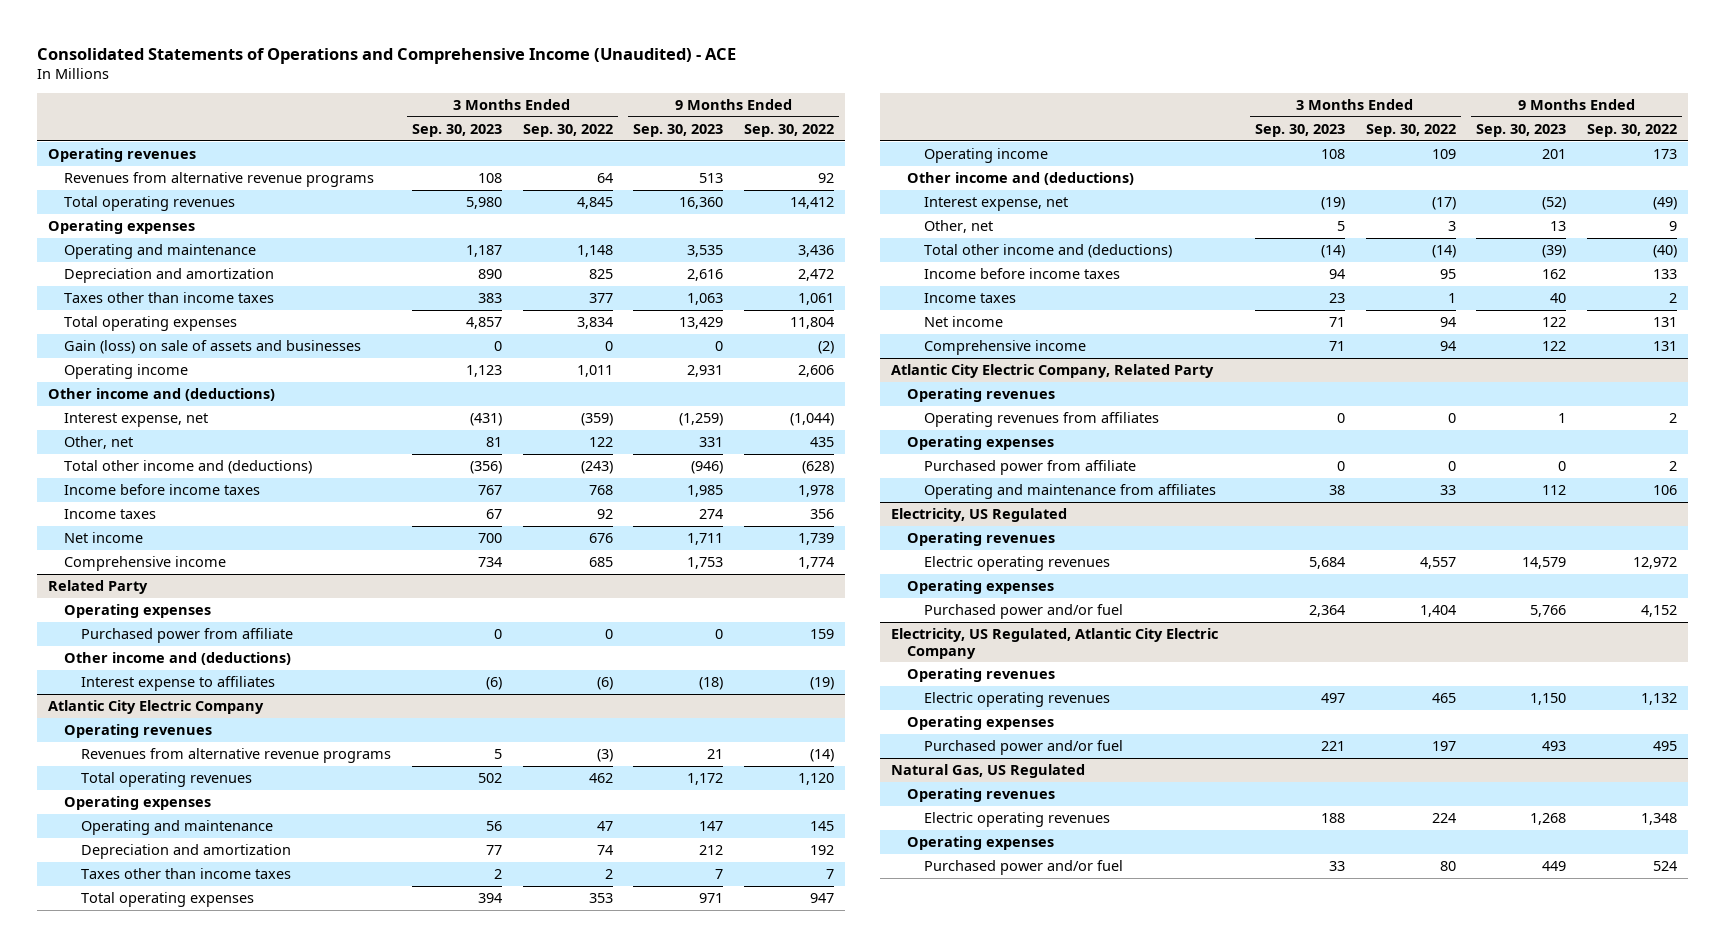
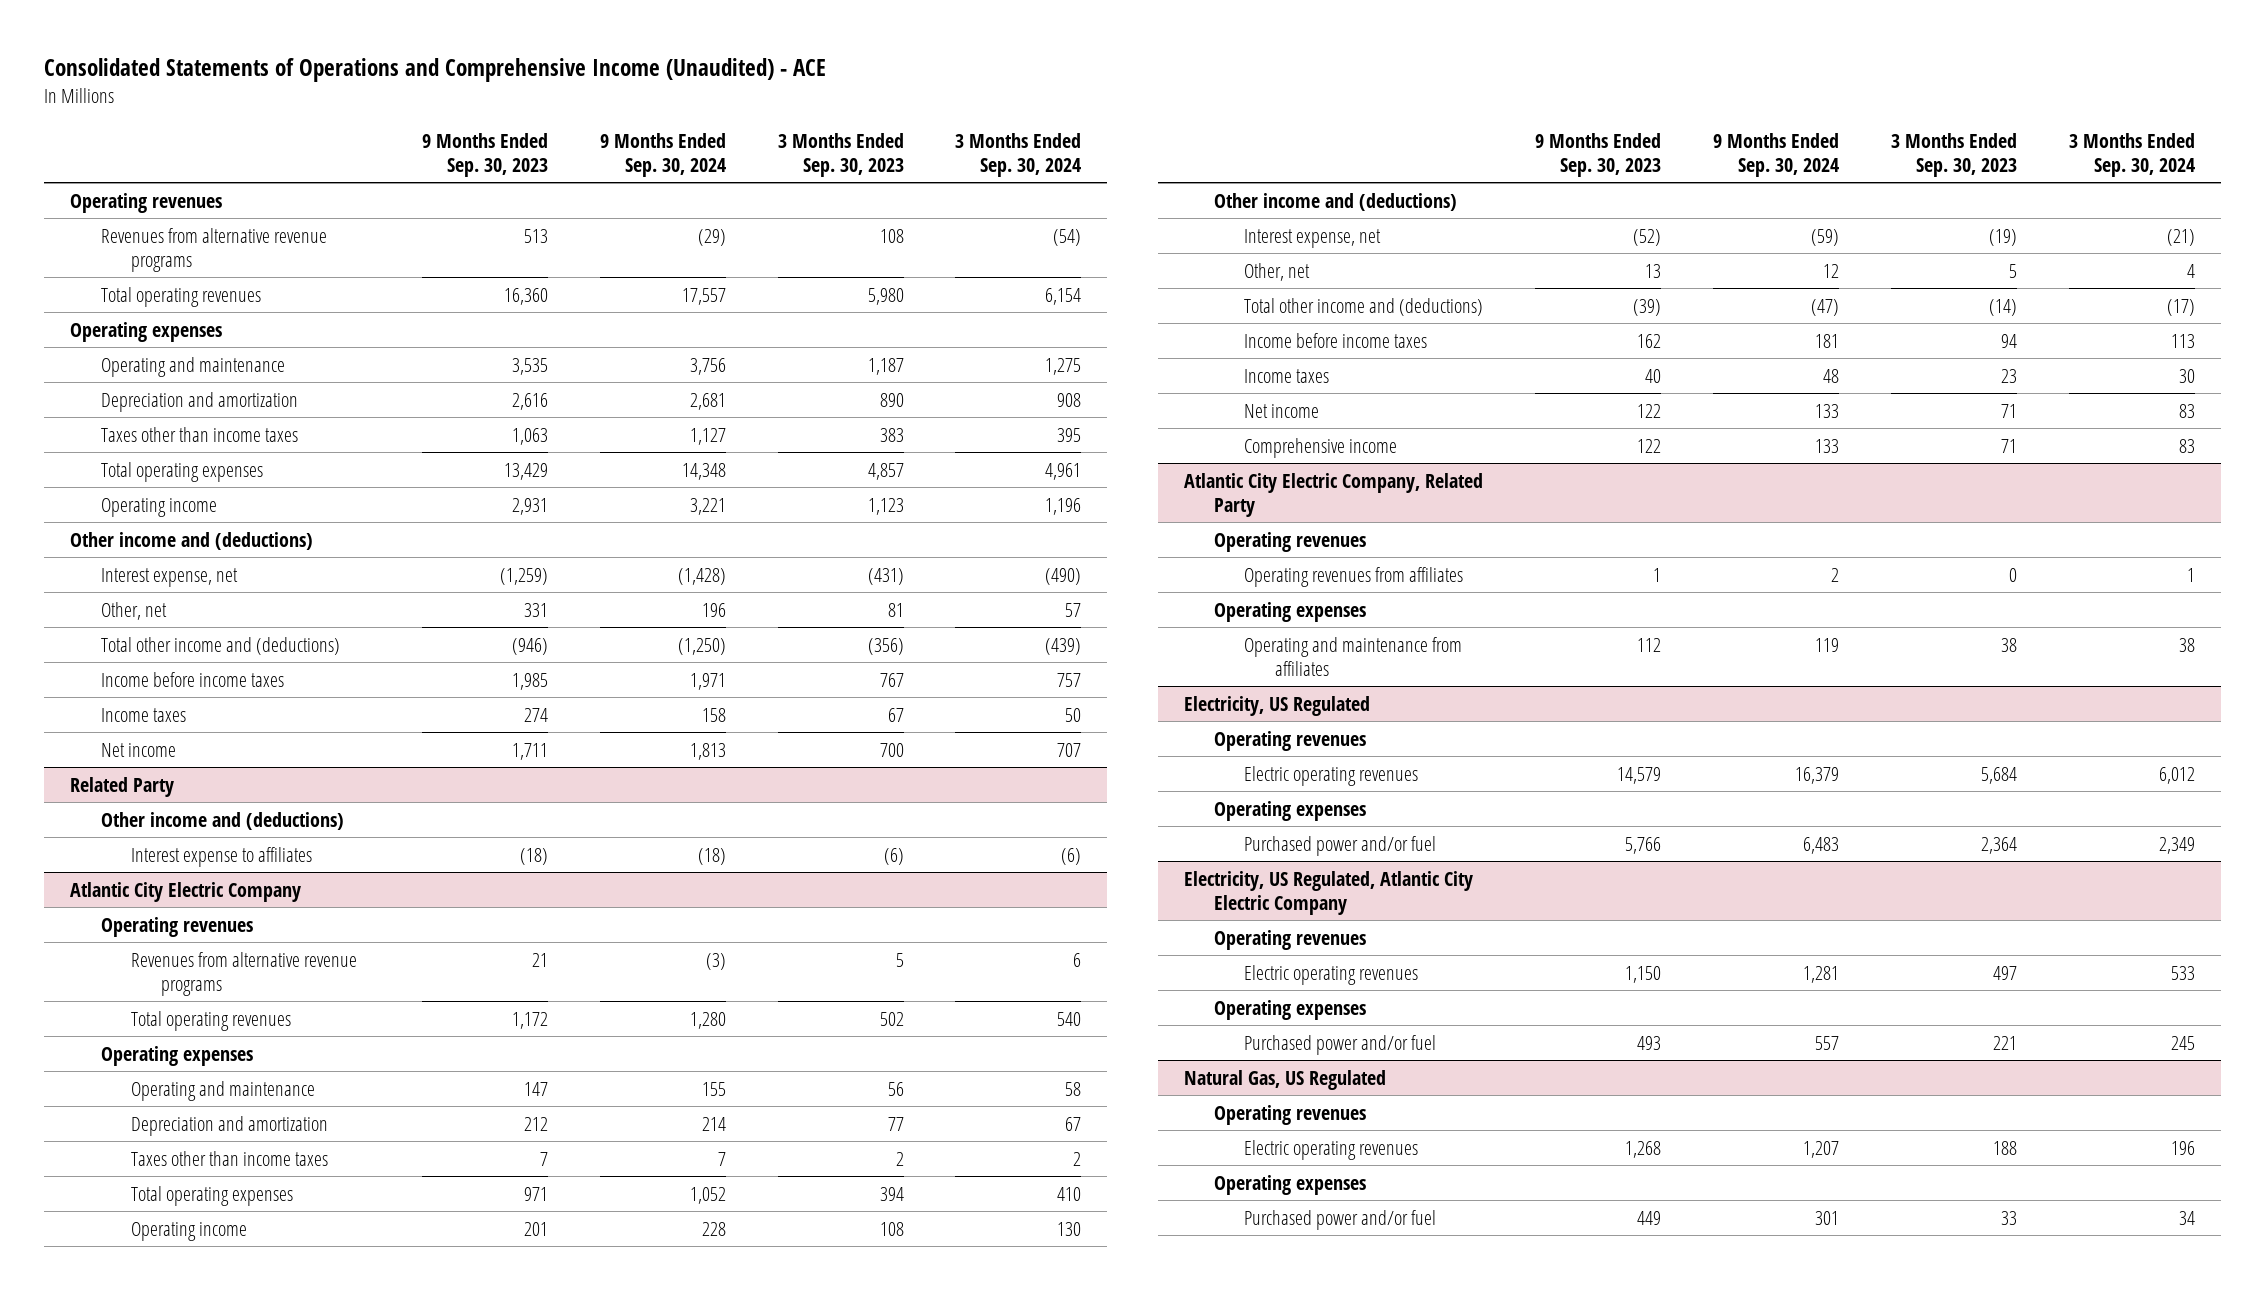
[522,123,613,137] Sep. 30, 2022 -> none
[744,123,835,137] Sep. 30, 2022 -> none
none -> [599,133,726,178] 9 Months Ended Sep. 30, 2024
none -> [955,133,1082,178] 3 Months Ended Sep. 30, 2024
[64,340,362,355] Gain (loss) on sale of assets and businesses -> none
[64,556,227,572] Comprehensive income -> none
[64,604,212,619] Operating expenses -> none
[81,628,294,644] Purchased power from affiliate -> none
[924,460,1137,476] Purchased power from affiliate -> none

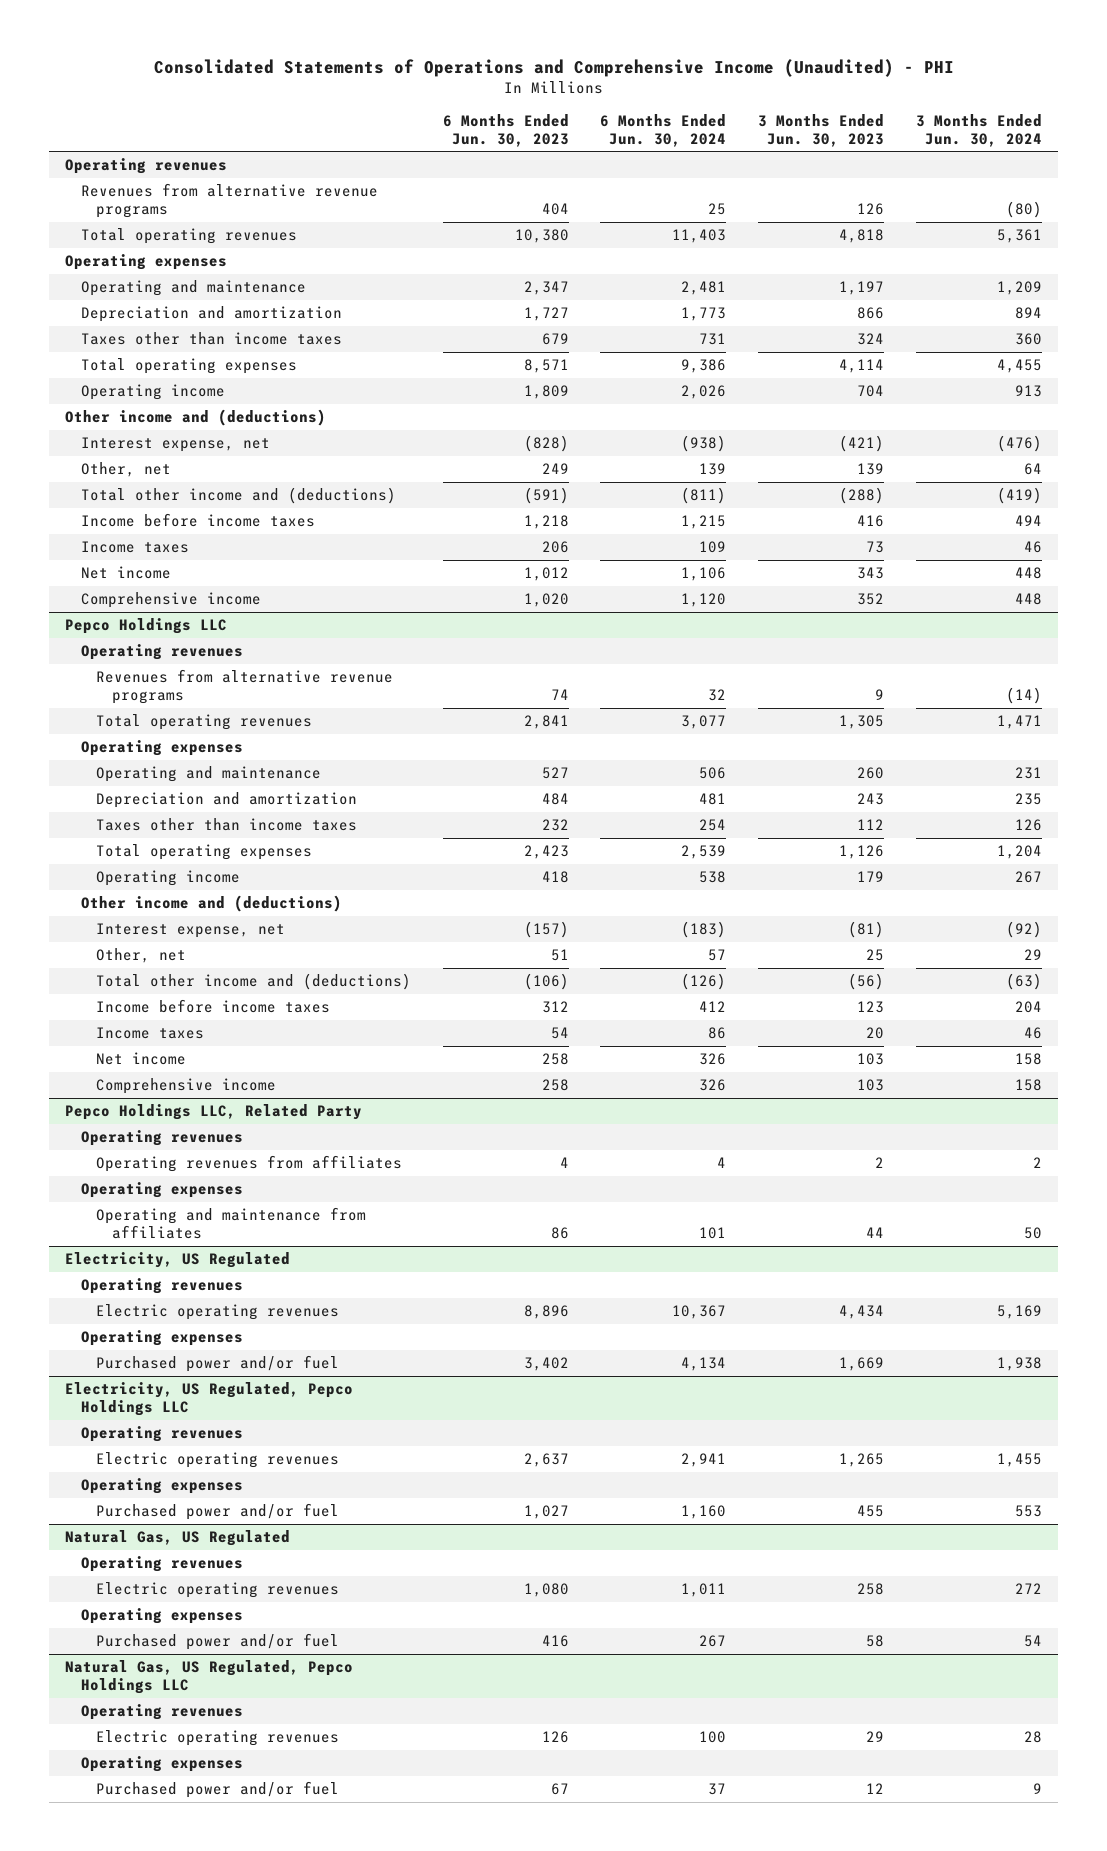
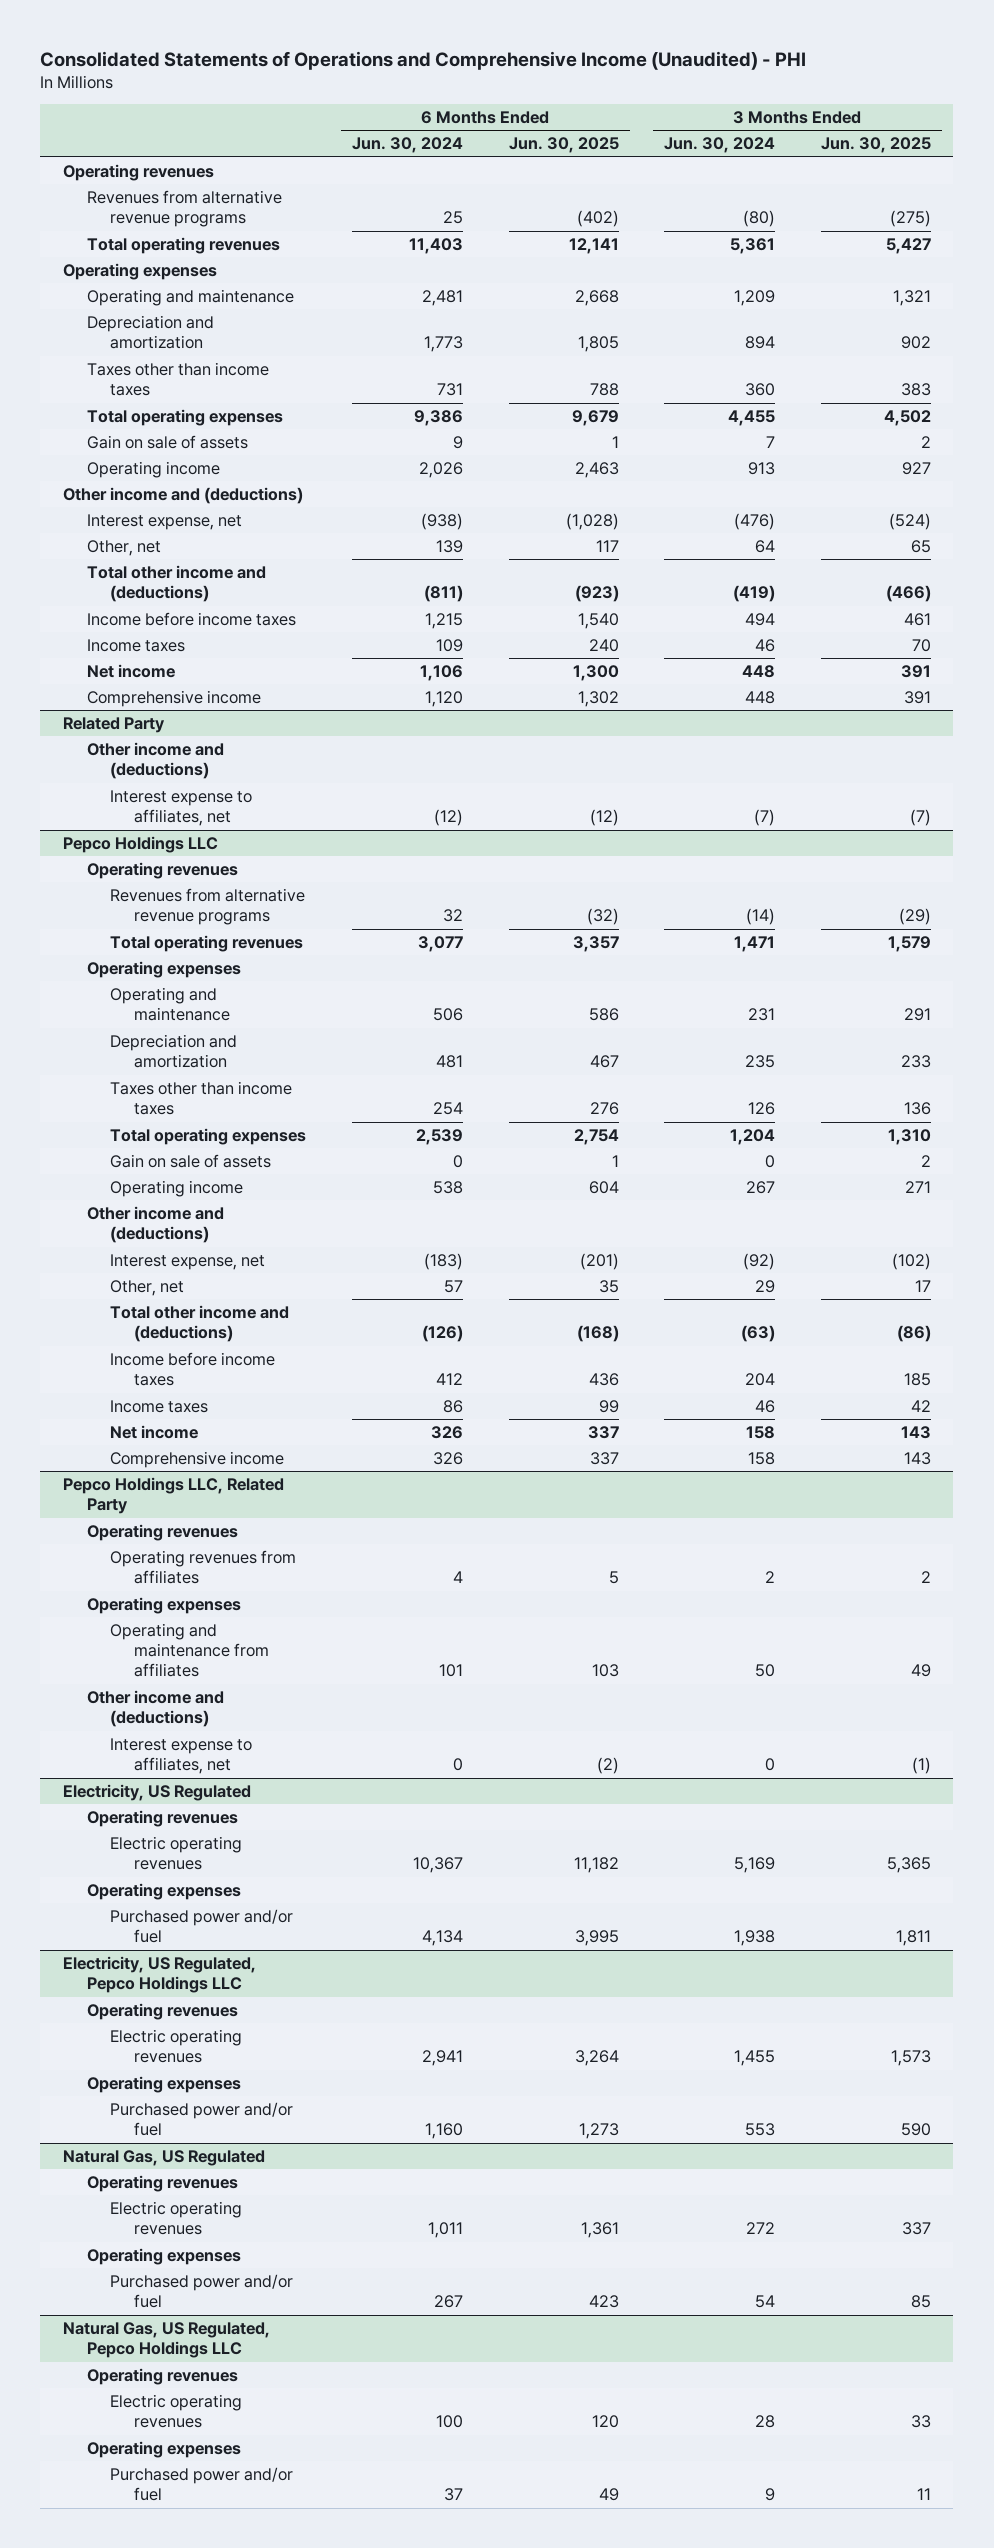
[442,113,569,147] 6 Months Ended Jun. 30, 2023 -> none
[758,113,885,147] 3 Months Ended Jun. 30, 2023 -> none
none -> [508,137,619,154] Jun. 30, 2025
none -> [820,137,931,154] Jun. 30, 2025
none -> [86,434,248,449] Gain on sale of assets
none -> [62,716,165,733] Related Party
none -> [86,741,224,780] Other income and (deductions)
none -> [110,789,253,827] Interest expense to affiliates, net
none -> [110,1153,272,1168] Gain on sale of assets
none -> [86,1689,224,1728] Other income and (deductions)
none -> [110,1737,253,1775] Interest expense to affiliates, net

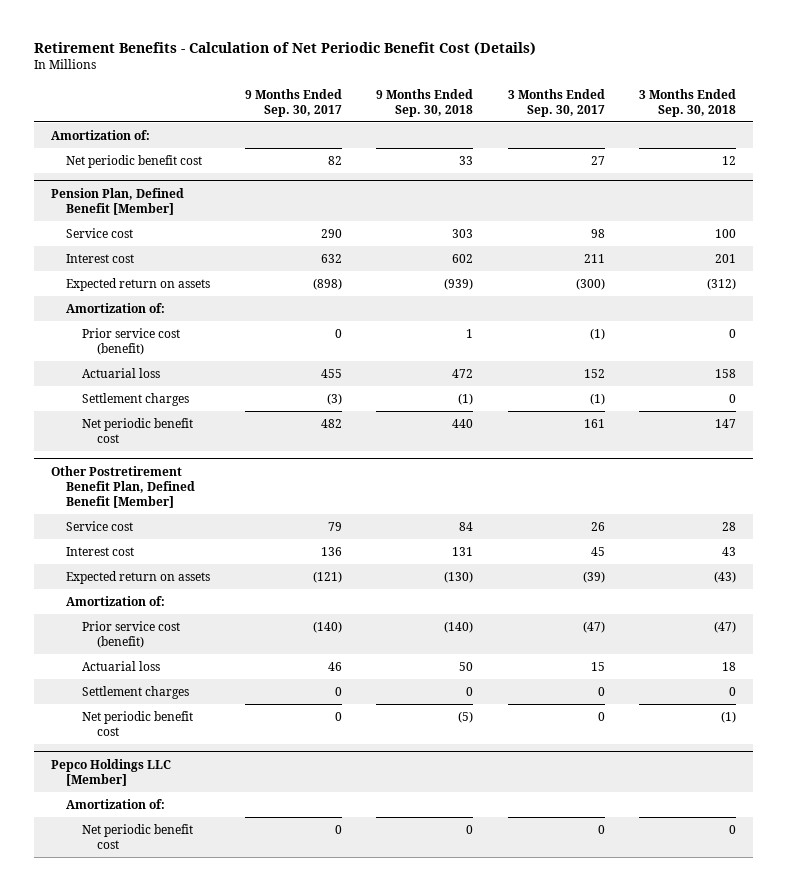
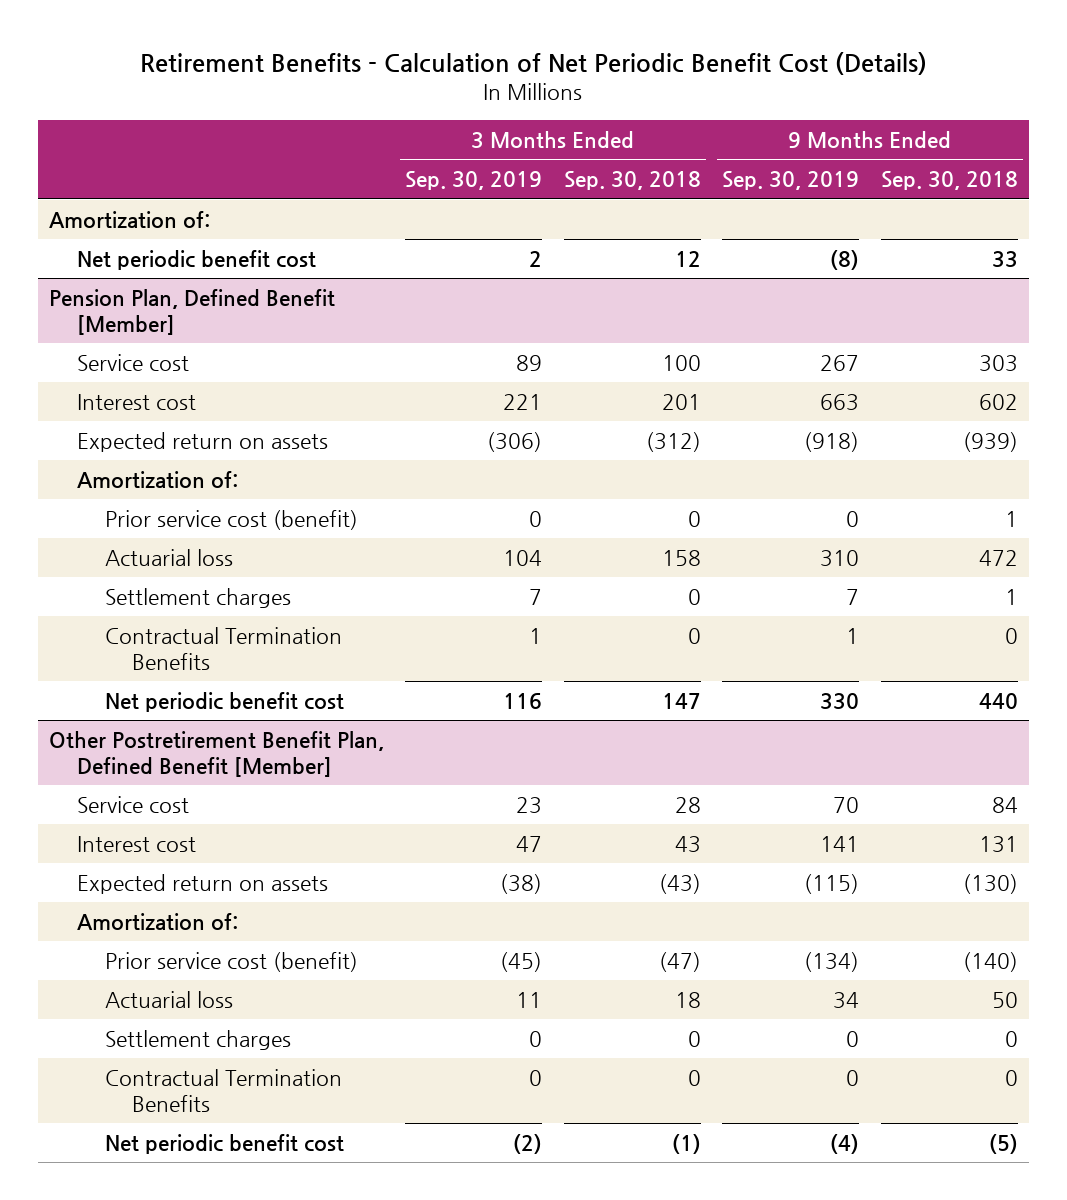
[244,88,342,117] 9 Months Ended Sep. 30, 2017 -> none
[507,88,605,117] 3 Months Ended Sep. 30, 2017 -> none
none -> [405,171,543,191] Sep. 30, 2019
none -> [722,171,860,191] Sep. 30, 2019
[458,392,474,405] (1) -> [1004,588,1018,605] 1
none -> [104,626,342,670] Contractual Termination Benefits
none -> [104,1068,342,1112] Contractual Termination Benefits
[51,758,172,786] Pepco Holdings LLC [Member] -> none
[66,798,166,809] Amortization of: -> none
[81,823,193,850] Net periodic benefit cost -> none

